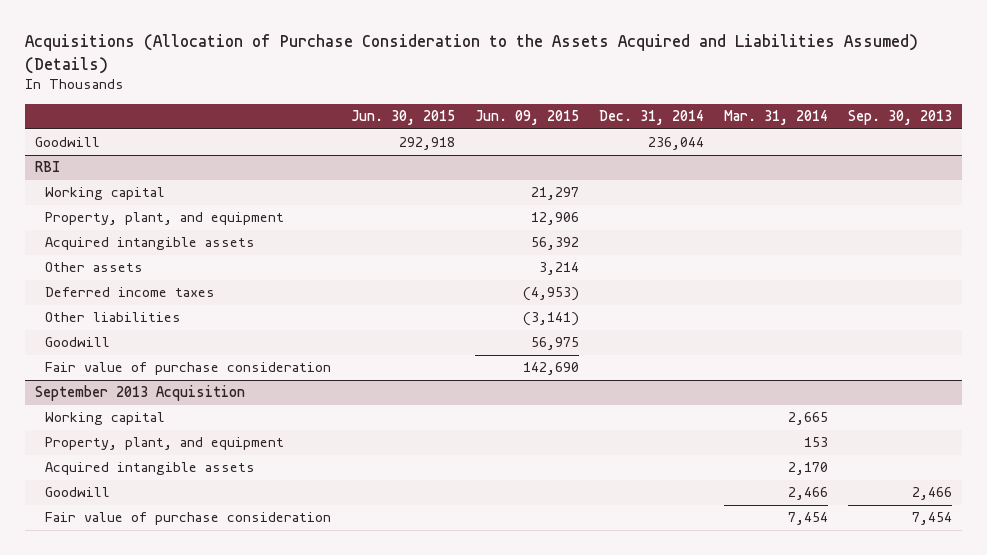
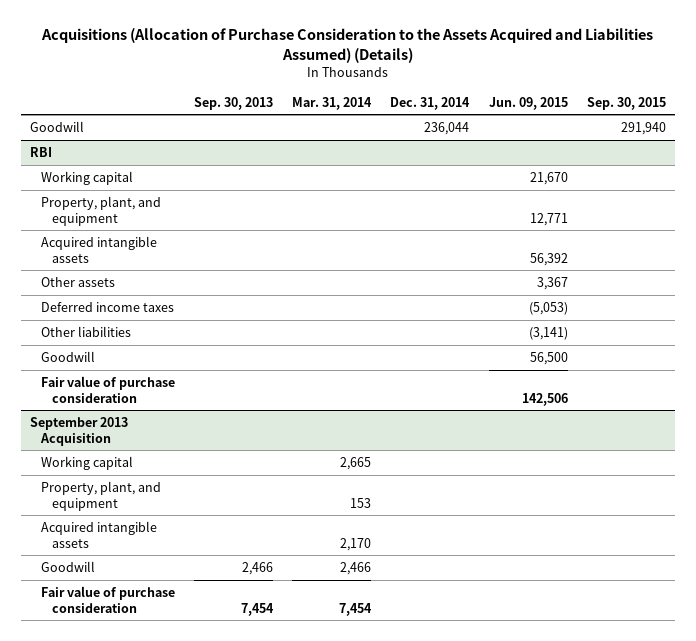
[351,110,456,126] Jun. 30, 2015 -> none
none -> [586,96,666,110] Sep. 30, 2015
[531,187,580,201] 21,297 -> [529,172,568,186] 21,670
[531,212,580,226] 12,906 -> [529,212,568,226] 12,771
[539,262,580,276] 3,214 -> [536,277,568,291] 3,367
[523,287,580,302] (4,953) -> [528,302,568,316] (5,053)
[531,337,580,351] 56,975 -> [529,352,568,366] 56,500
[523,362,580,376] 142,690 -> [521,392,568,406] 142,506

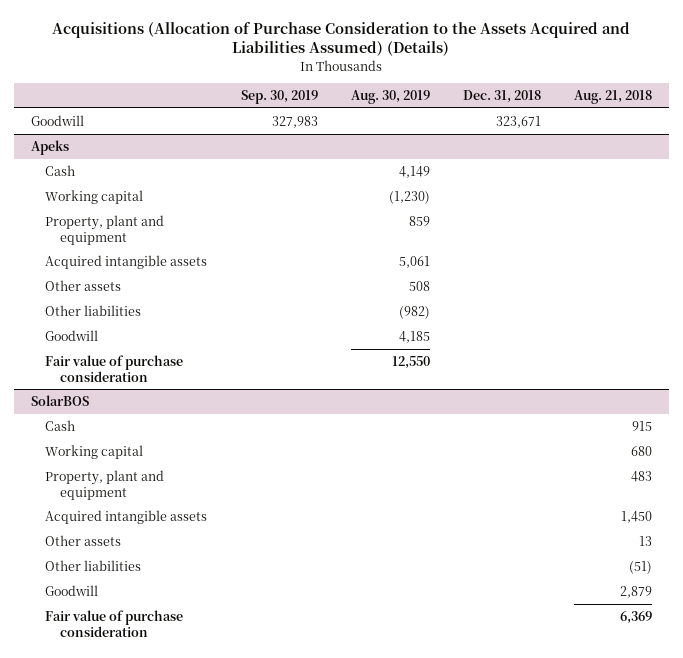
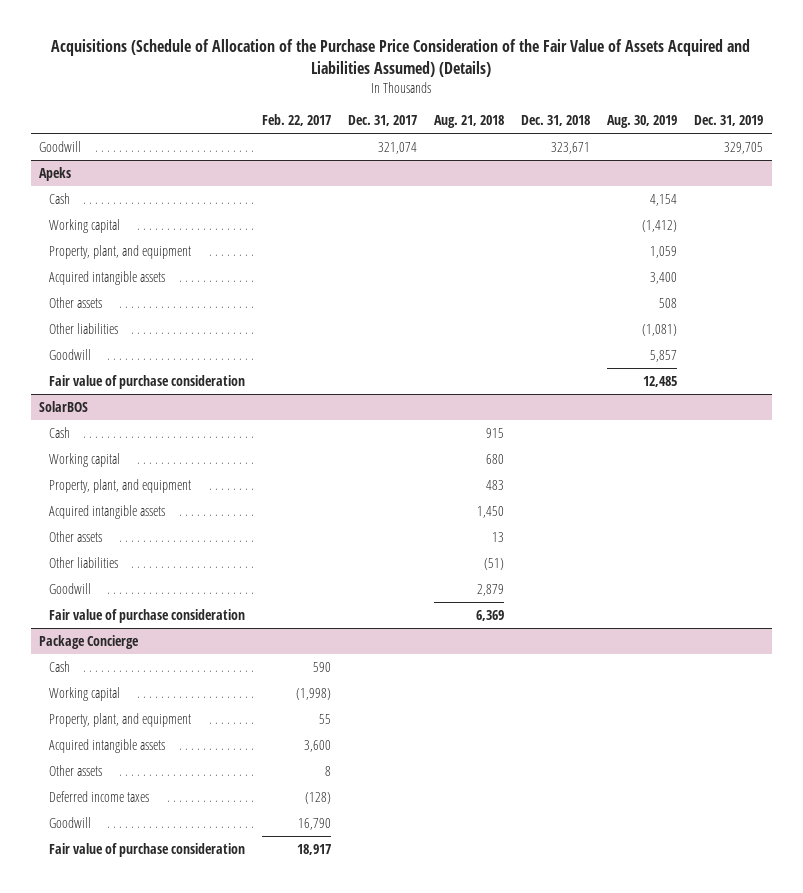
[52,21,631,57] Acquisitions (Allocation of Purchase Consideration to the Assets Acquired and Liabilities Assumed) (Details) -> [51,39,751,78] Acquisitions (Schedule of Allocation of the Purchase Price Consideration of the Fair Value of Assets Acquired and Liabilities Assumed) (Details)
[240,90,318,105] Sep. 30, 2019 -> none
none -> [262,113,332,126] Feb. 22, 2017
none -> [348,114,418,126] Dec. 31, 2017
none -> [694,114,764,126] Dec. 31, 2019
[398,165,430,178] 4,149 -> [650,194,678,207] 4,154
[388,190,430,204] (1,230) -> [642,220,678,233] (1,412)
[45,214,165,245] Property, plant and equipment -> [49,245,192,260] Property, plant, and equipment
[408,215,430,226] 859 -> [650,246,678,259] 1,059
[398,255,430,268] 5,061 -> [650,272,678,285] 3,400
[398,305,430,319] (982) -> [642,324,678,337] (1,081)
[398,330,430,343] 4,185 -> [650,350,678,363] 5,857
[391,355,430,369] 12,550 -> [643,376,678,388] 12,485
[45,469,165,500] Property, plant and equipment -> [49,479,192,494] Property, plant, and equipment
none -> [39,635,140,650] Package Concierge
none -> [49,661,71,673] Cash
none -> [49,687,121,702] Working capital
none -> [49,713,192,728] Property, plant, and equipment
none -> [49,739,166,754] Acquired intangible assets
none -> [49,765,103,777] Other assets
none -> [49,791,150,803] Deferred income taxes
none -> [49,817,92,829] Goodwill
none -> [49,843,246,858] Fair value of purchase consideration

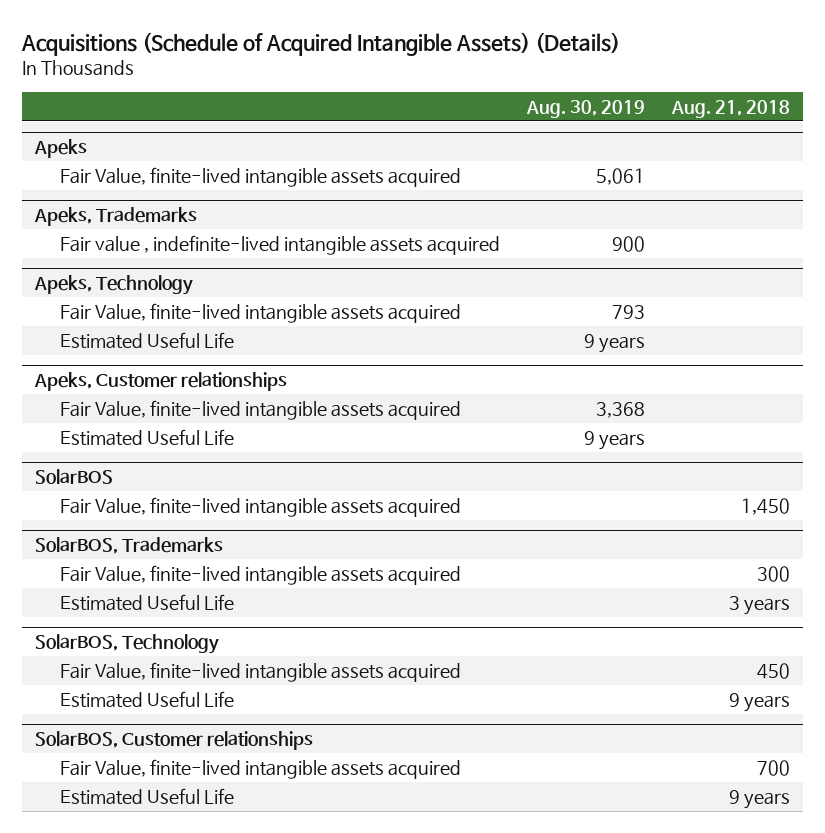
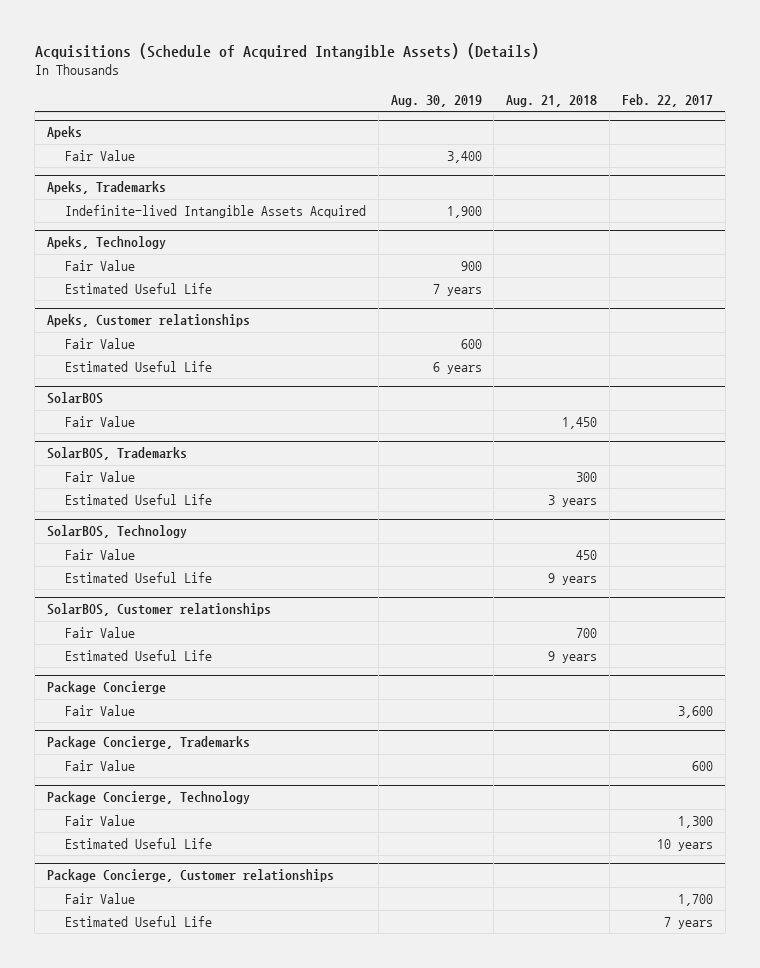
none -> [621,93,713,107] Feb. 22, 2017
[60,166,462,187] Fair Value, finite-lived intangible assets acquired -> [64,149,135,161] Fair Value
[596,167,646,185] 5,061 -> [446,150,482,163] 3,400
[60,234,501,255] Fair value , indefinite-lived intangible assets acquired -> [64,204,366,218] Indefinite-lived Intangible Assets Acquired
[612,235,646,252] 900 -> [446,205,482,218] 1,900
[60,302,462,323] Fair Value, finite-lived intangible assets acquired -> [64,259,135,271] Fair Value
[612,304,646,319] 793 -> [460,260,482,271] 900
[584,333,646,353] 9 years -> [432,283,482,296] 7 years
[60,399,462,420] Fair Value, finite-lived intangible assets acquired -> [64,337,135,349] Fair Value
[596,401,646,418] 3,368 -> [460,338,482,349] 600
[584,430,646,450] 9 years -> [432,361,482,374] 6 years
[60,496,462,517] Fair Value, finite-lived intangible assets acquired -> [64,415,135,427] Fair Value
[60,564,462,585] Fair Value, finite-lived intangible assets acquired -> [64,470,135,482] Fair Value
[60,661,462,682] Fair Value, finite-lived intangible assets acquired -> [64,548,135,560] Fair Value
[60,758,462,779] Fair Value, finite-lived intangible assets acquired -> [64,626,135,638] Fair Value
none -> [46,681,166,695] Package Concierge
none -> [64,704,135,716] Fair Value
none -> [46,736,250,750] Package Concierge, Trademarks
none -> [64,759,135,771] Fair Value
none -> [46,791,250,805] Package Concierge, Technology
none -> [64,814,135,826] Fair Value
none -> [64,837,212,849] Estimated Useful Life
none -> [46,869,334,883] Package Concierge, Customer relationships
none -> [64,892,135,904] Fair Value
none -> [64,915,212,927] Estimated Useful Life

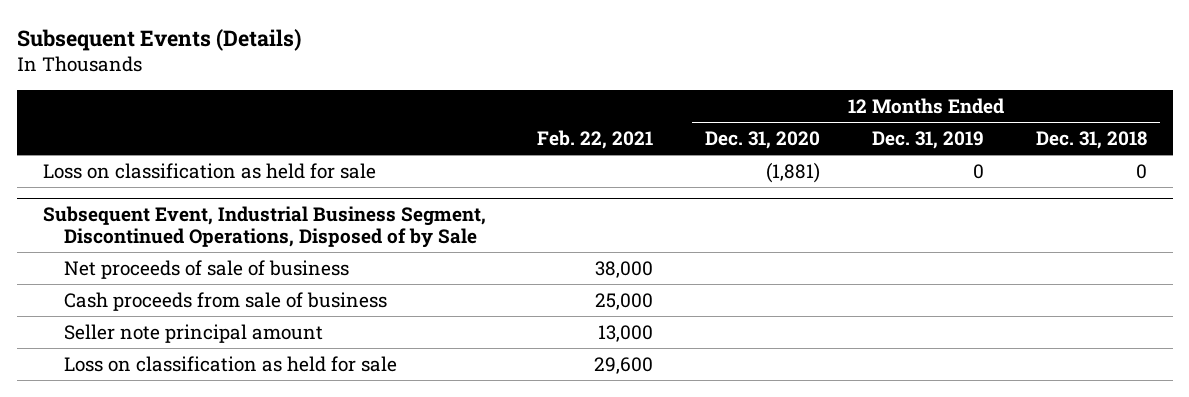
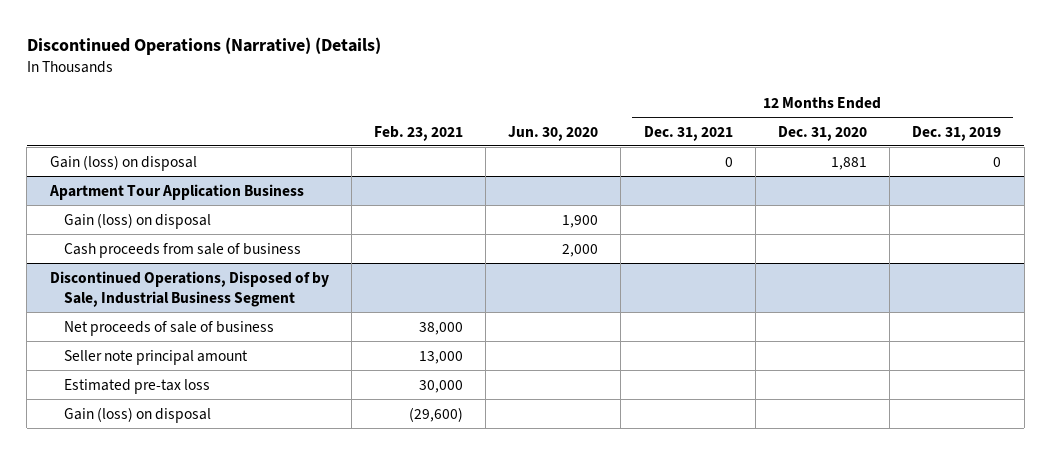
[16,28,301,51] Subsequent Events (Details) -> [26,37,381,56] Discontinued Operations (Narrative) (Details)
[537,130,654,150] Feb. 22, 2021 -> none
[1035,131,1147,150] Dec. 31, 2018 -> none
none -> [373,125,463,141] Feb. 23, 2021
none -> [508,125,599,141] Jun. 30, 2020
none -> [643,125,733,141] Dec. 31, 2021
[42,162,376,179] Loss on classification as held for sale -> [49,154,197,171] Gain (loss) on disposal
[766,161,821,183] (1,881) -> [830,156,867,170] 1,881
none -> [48,183,304,200] Apartment Tour Application Business
none -> [64,212,212,229] Gain (loss) on disposal
none -> [64,242,302,258] Cash proceeds from sale of business
[42,205,486,249] Subsequent Event, Industrial Business Segment, Discontinued Operations, Disposed of by Sale -> [49,270,329,307] Discontinued Operations, Disposed of by Sale, Industrial Business Segment
[64,291,388,311] Cash proceeds from sale of business -> none
none -> [64,378,211,394] Estimated pre-tax loss
[64,355,398,372] Loss on classification as held for sale -> [64,406,212,423] Gain (loss) on disposal

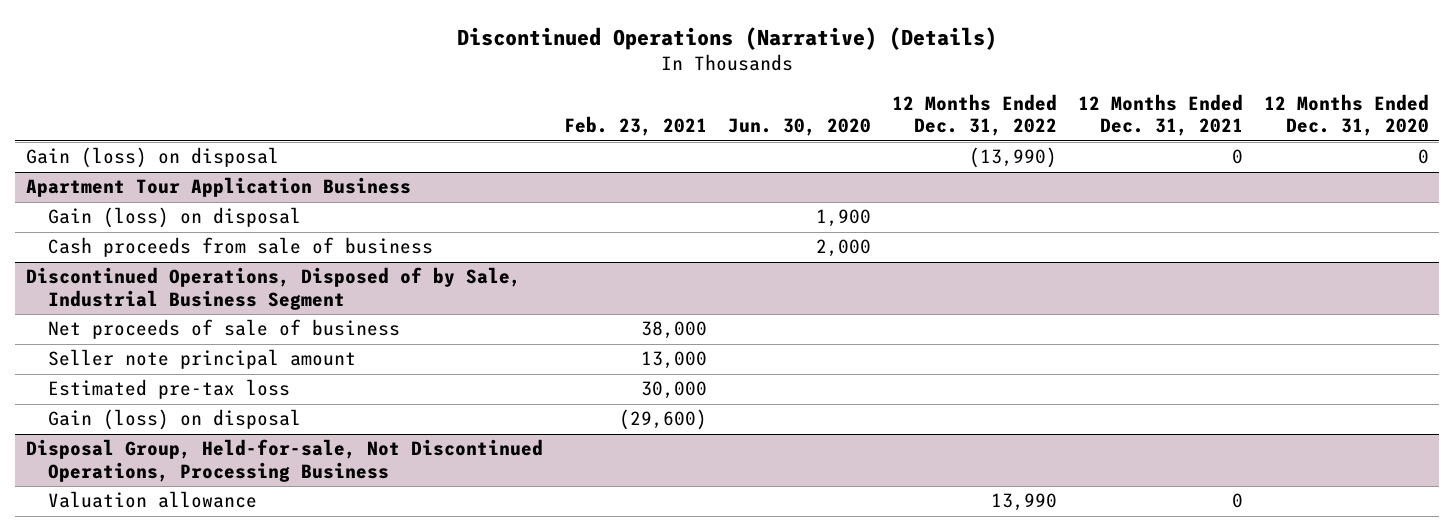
[912,125,1002,141] Dec. 31, 2019 -> none
none -> [891,94,1057,137] 12 Months Ended Dec. 31, 2022
[830,156,867,170] 1,881 -> [1417,149,1429,165] 0
none -> [25,439,543,482] Disposal Group, Held-for-sale, Not Discontinued Operations, Processing Business
none -> [48,491,258,509] Valuation allowance

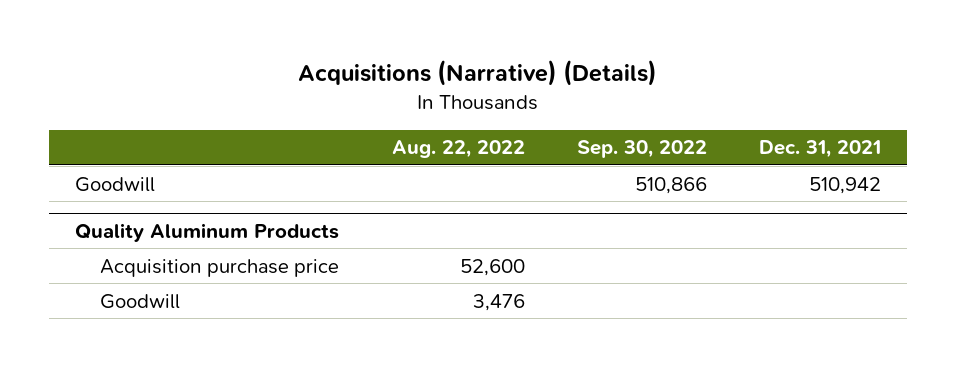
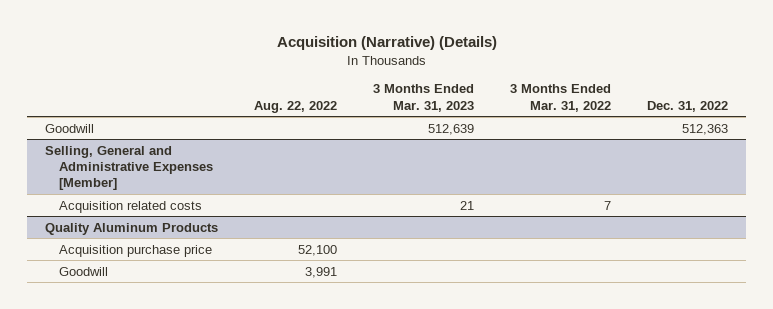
[298,60,658,87] Acquisitions (Narrative) (Details) -> [276,36,497,51] Acquisition (Narrative) (Details)
[576,140,707,159] Sep. 30, 2022 -> none
[759,140,882,159] Dec. 31, 2021 -> none
none -> [373,84,475,112] 3 Months Ended Mar. 31, 2023
none -> [510,84,612,112] 3 Months Ended Mar. 31, 2022
none -> [647,100,729,112] Dec. 31, 2022
none -> [45,145,213,191] Selling, General and Administrative Expenses [Member]
none -> [58,200,202,213] Acquisition related costs
[459,258,525,276] 52,600 -> [298,244,338,256] 52,100
[472,293,525,311] 3,476 -> [305,266,338,278] 3,991

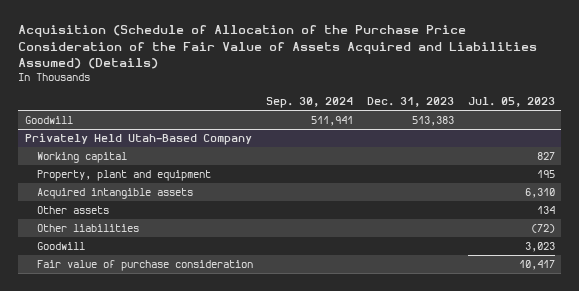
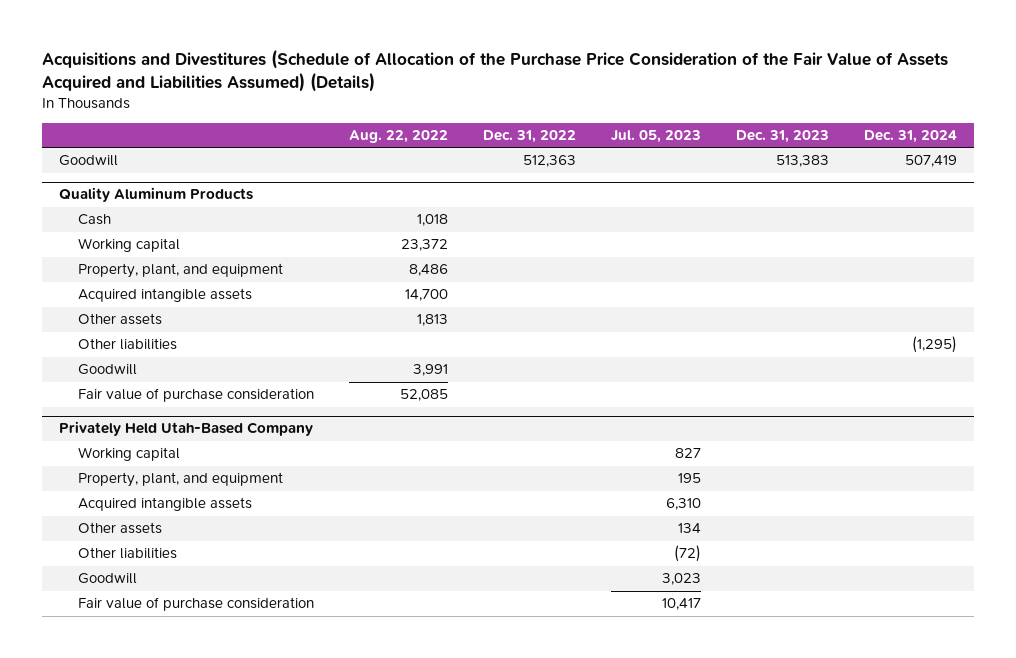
[18,25,538,70] Acquisition (Schedule of Allocation of the Purchase Price Consideration of the Fair Value of Assets Acquired and Liabilities Assumed) (Details) -> [41,48,948,92] Acquisitions and Divestitures (Schedule of Allocation of the Purchase Price Consideration of the Fair Value of Assets Acquired and Liabilities Assumed) (Details)
[266,97,354,109] Sep. 30, 2024 -> none
none -> [349,130,449,144] Aug. 22, 2022
none -> [483,130,577,144] Dec. 31, 2022
none -> [863,130,957,144] Dec. 31, 2024
none -> [59,187,254,203] Quality Aluminum Products
none -> [78,214,112,226] Cash
none -> [78,238,181,253] Working capital
none -> [78,263,284,279] Property, plant, and equipment
none -> [78,288,253,303] Acquired intangible assets
none -> [78,313,163,326] Other assets
none -> [78,338,178,351] Other liabilities
none -> [78,364,138,376] Goodwill
none -> [78,388,315,403] Fair value of purchase consideration
[36,170,211,182] Property, plant and equipment -> [78,472,284,488] Property, plant, and equipment

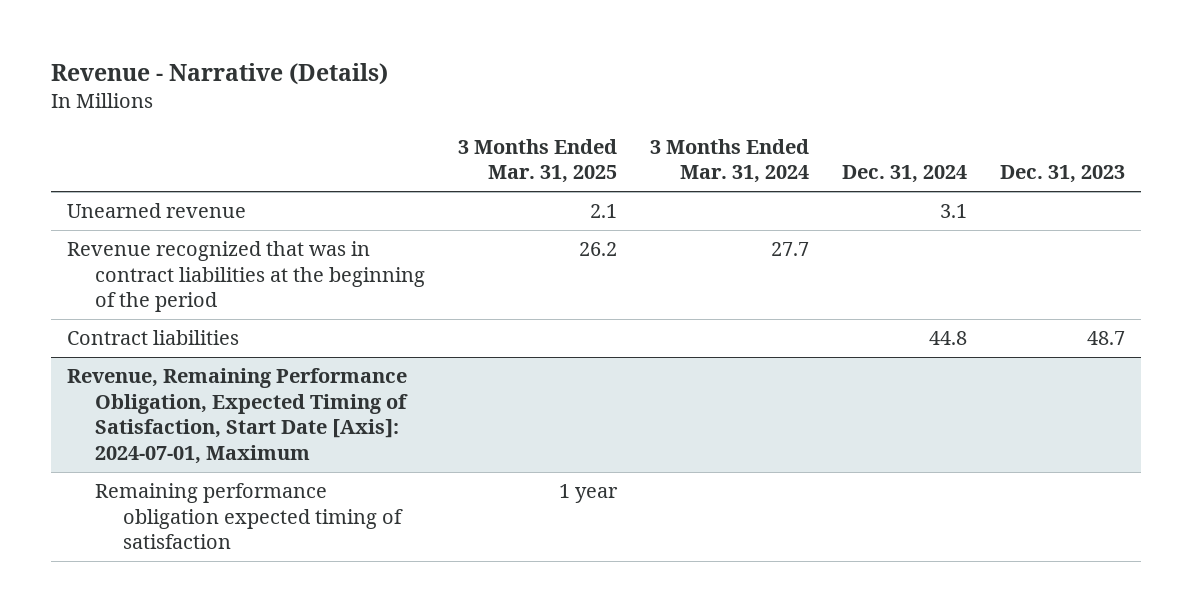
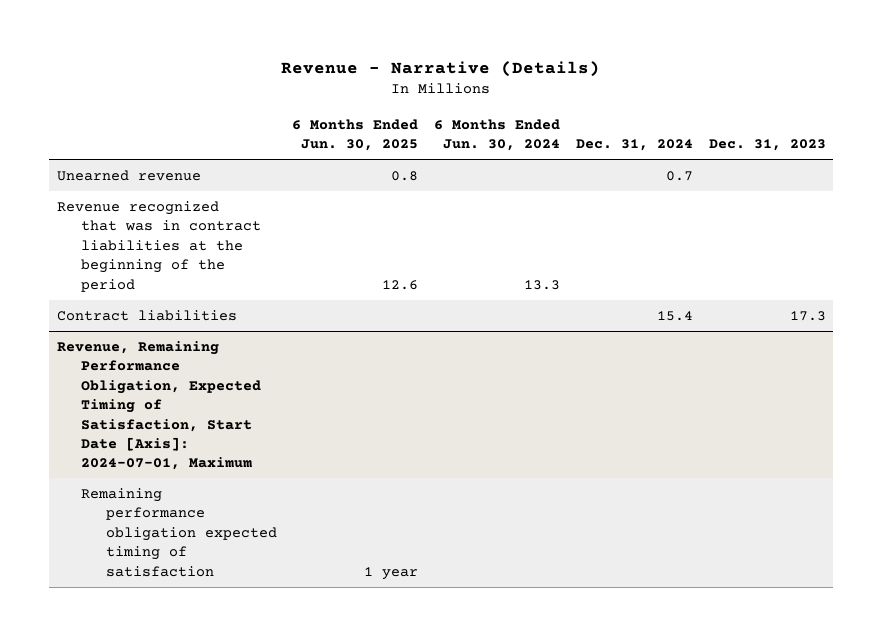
[458,138,618,184] 3 Months Ended Mar. 31, 2025 -> none
[650,138,810,184] 3 Months Ended Mar. 31, 2024 -> none
none -> [292,118,419,152] 6 Months Ended Jun. 30, 2025
none -> [434,118,561,152] 6 Months Ended Jun. 30, 2024
[939,204,967,219] 3.1 -> [665,171,693,182] 0.7
[928,331,967,346] 44.8 -> [656,311,693,322] 15.4
[1086,331,1125,346] 48.7 -> [789,311,826,322] 17.3

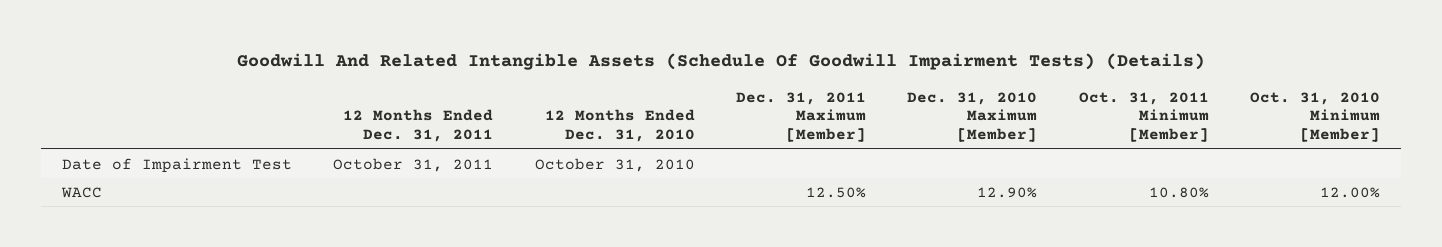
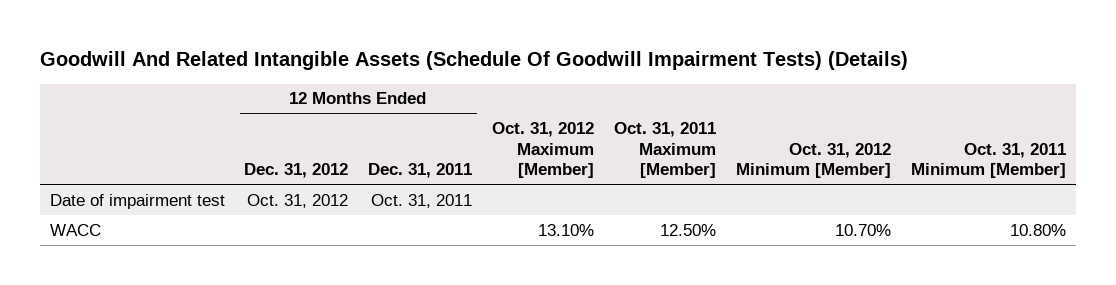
[544,109,695,143] 12 Months Ended Dec. 31, 2010 -> none
[736,91,867,143] Dec. 31, 2011 Maximum [Member] -> none
[907,91,1038,143] Dec. 31, 2010 Maximum [Member] -> none
[1250,91,1381,143] Oct. 31, 2010 Minimum [Member] -> none
none -> [244,163,349,179] Dec. 31, 2012
none -> [492,122,595,179] Oct. 31, 2012 Maximum [Member]
none -> [614,122,717,179] Oct. 31, 2011 Maximum [Member]
none -> [736,142,892,179] Oct. 31, 2012 Minimum [Member]
[61,157,292,173] Date of Impairment Test -> [49,193,225,209] Date of impairment test
[333,157,494,172] October 31, 2011 -> [371,193,473,208] Oct. 31, 2011

